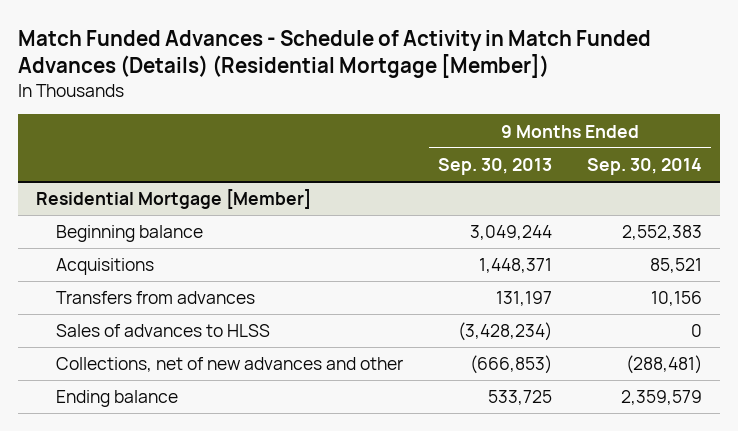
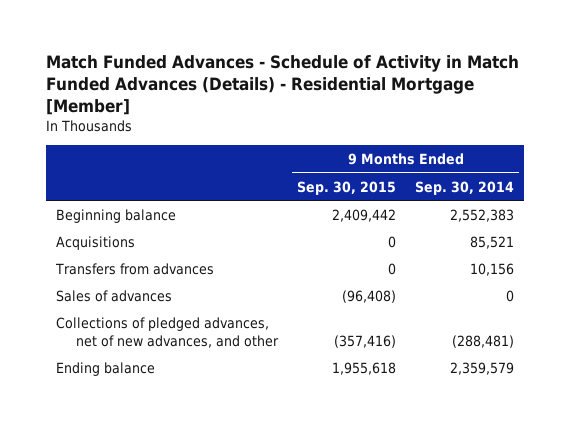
[18,29,652,79] Match Funded Advances - Schedule of Activity in Match Funded Advances (Details) (Residential Mortgage [Member]) -> [45,55,519,116] Match Funded Advances - Schedule of Activity in Match Funded Advances (Details) - Residential Mortgage [Member]
[438,157,553,175] Sep. 30, 2013 -> none
none -> [297,180,397,195] Sep. 30, 2015
[35,189,311,210] Residential Mortgage [Member] -> none
[55,324,270,338] Sales of advances to HLSS -> [55,289,172,302] Sales of advances
[55,357,403,373] Collections, net of new advances and other -> [55,316,280,348] Collections of pledged advances, net of new advances, and other

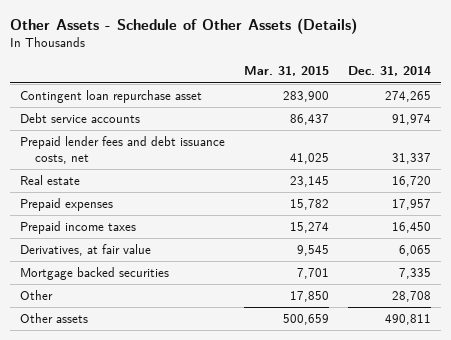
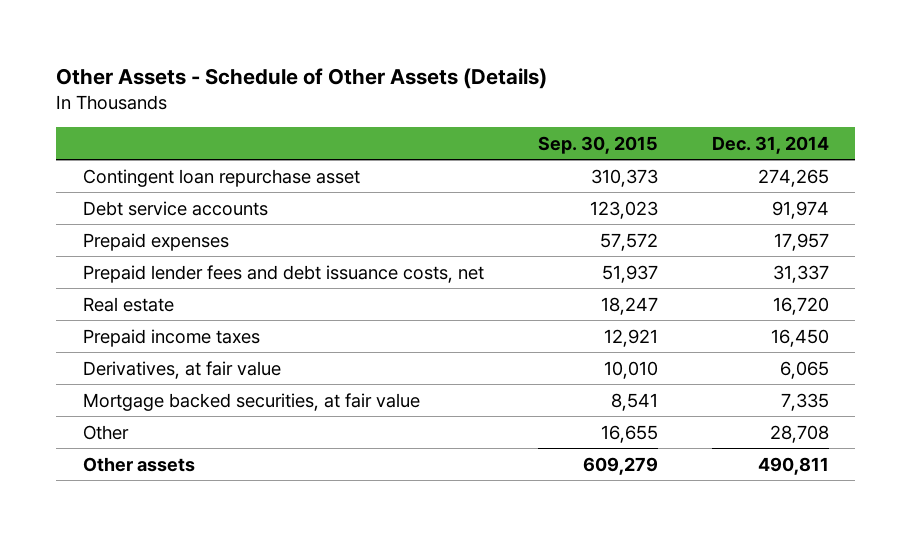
[244,66,330,77] Mar. 31, 2015 -> none
none -> [537,135,658,154] Sep. 30, 2015
[19,197,113,211] Prepaid expenses -> [82,232,229,251] Prepaid expenses
[19,266,169,280] Mortgage backed securities -> [82,392,420,411] Mortgage backed securities, at fair value

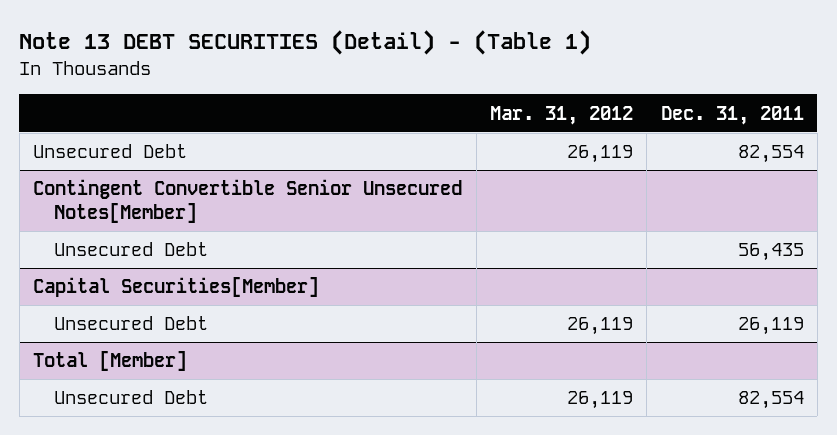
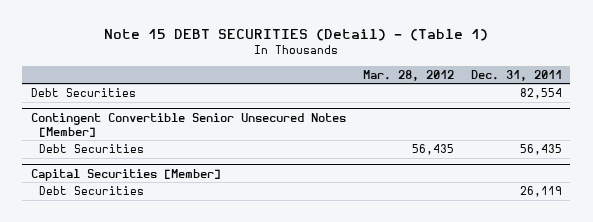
[19,30,592,56] Note 13 DEBT SECURITIES (Detail) - (Table 1) -> [104,29,489,42] Note 15 DEBT SECURITIES (Detail) - (Table 1)
[489,105,633,125] Mar. 31, 2012 -> none
none -> [362,69,454,81] Mar. 28, 2012
[33,351,188,372] Total [Member] -> none
[53,390,208,405] Unsecured Debt -> none
[33,144,188,159] Unsecured Debt -> [30,88,136,98] Debt Securities
[33,179,463,224] Contingent Convertible Senior Unsecured Notes[Member] -> [30,112,346,137] Contingent Convertible Senior Unsecured Notes [Member]
[53,242,208,257] Unsecured Debt -> [38,144,144,154] Debt Securities
[33,277,320,298] Capital Securities[Member] -> [30,168,221,181] Capital Securities [Member]
[53,316,208,331] Unsecured Debt -> [38,186,144,196] Debt Securities

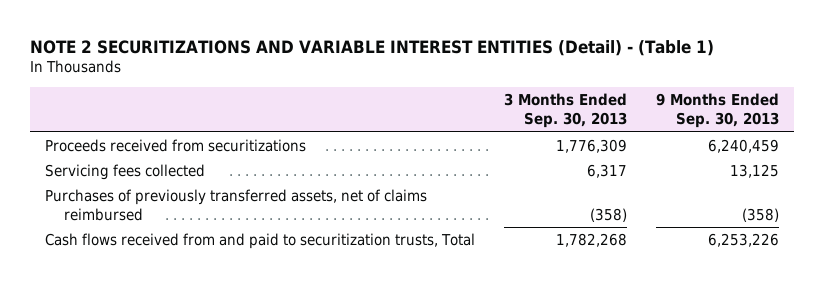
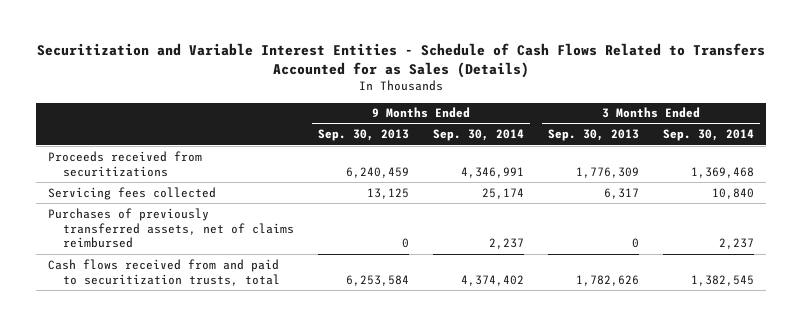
[30,39,715,56] NOTE 2 SECURITIZATIONS AND VARIABLE INTEREST ENTITIES (Detail) - (Table 1) -> [37,42,766,78] Securitization and Variable Interest Entities - Schedule of Cash Flows Related to Transfers Accounted for as Sales (Details)
none -> [432,129,524,142] Sep. 30, 2014
none -> [663,129,755,142] Sep. 30, 2014
[589,208,627,223] (358) -> [631,238,639,249] 0
[742,208,780,223] (358) -> [401,238,409,249] 0
[44,233,475,250] Cash flows received from and paid to securitization trusts, Total -> [47,258,280,286] Cash flows received from and paid to securitization trusts, total
[555,233,627,248] 1,782,268 -> [575,274,639,286] 1,782,626
[708,233,780,248] 6,253,226 -> [345,274,409,286] 6,253,584

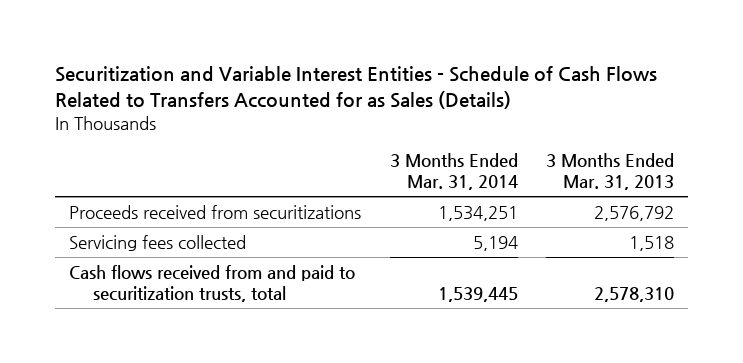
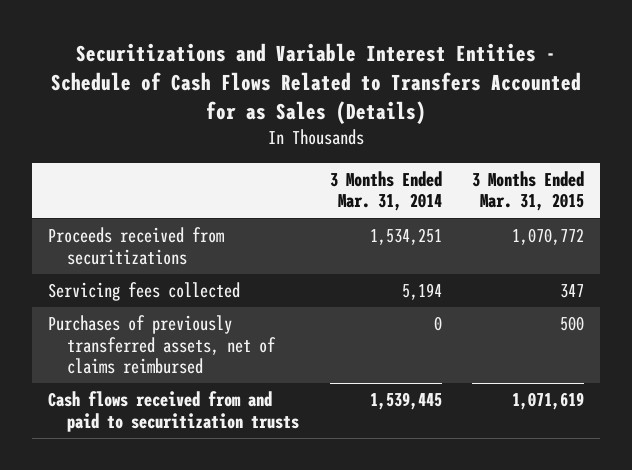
[54,66,657,110] Securitization and Variable Interest Entities - Schedule of Cash Flows Related to Transfers Accounted for as Sales (Details) -> [50,43,581,124] Securitizations and Variable Interest Entities - Schedule of Cash Flows Related to Transfers Accounted for as Sales (Details)
[546,152,675,190] 3 Months Ended Mar. 31, 2013 -> none
none -> [472,170,585,212] 3 Months Ended Mar. 31, 2015
none -> [47,315,276,375] Purchases of previously transferred assets, net of claims reimbursed
[68,264,355,302] Cash flows received from and paid to securitization trusts, total -> [47,391,299,432] Cash flows received from and paid to securitization trusts

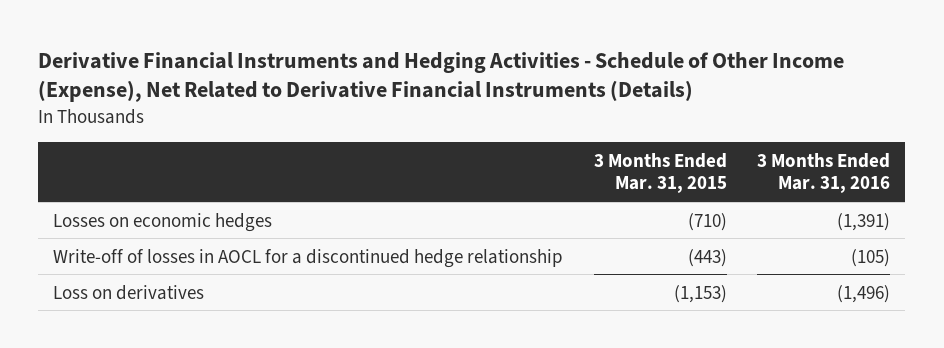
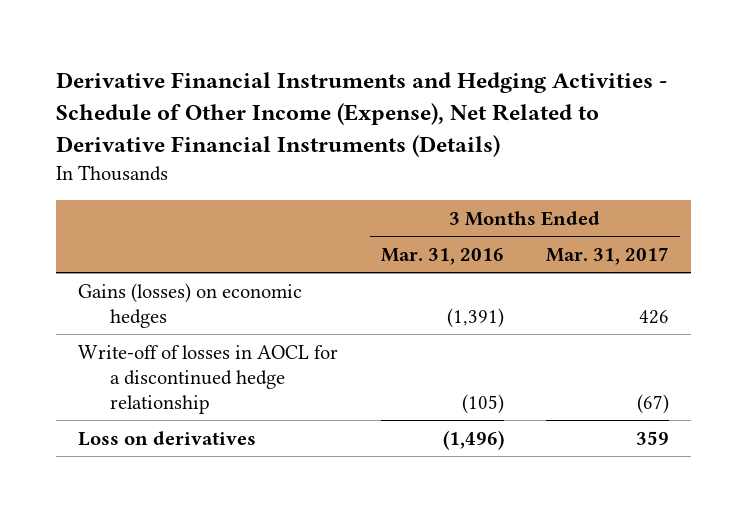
[593,152,727,194] 3 Months Ended Mar. 31, 2015 -> none
none -> [546,246,670,265] Mar. 31, 2017
[53,212,273,232] Losses on economic hedges -> [77,282,302,328] Gains (losses) on economic hedges

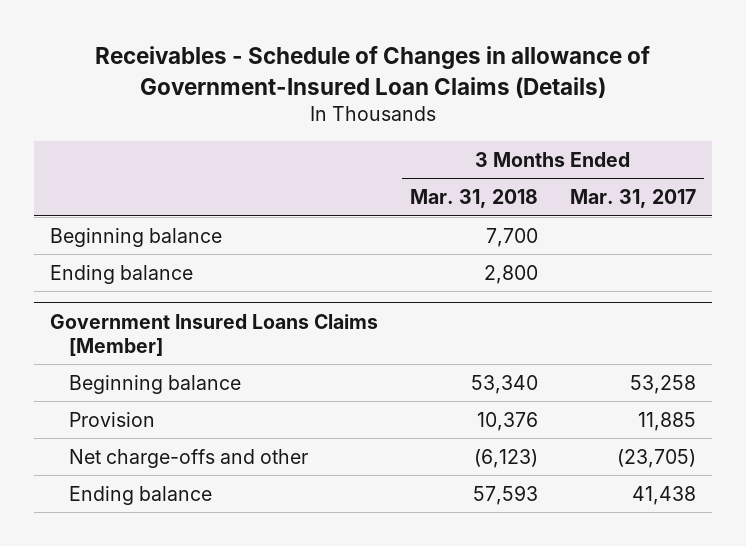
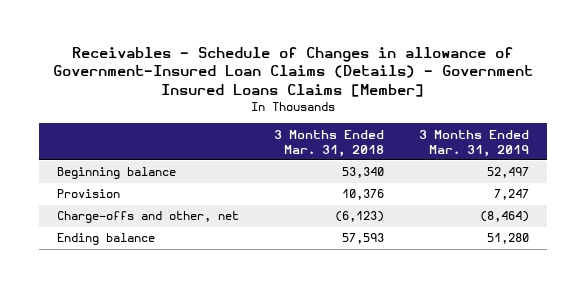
[94,46,650,98] Receivables - Schedule of Changes in allowance of Government-Insured Loan Claims (Details) -> [52,46,533,98] Receivables - Schedule of Changes in allowance of Government-Insured Loan Claims (Details) - Government Insured Loans Claims [Member]
[569,189,696,209] Mar. 31, 2017 -> none
none -> [419,129,530,157] 3 Months Ended Mar. 31, 2019
[49,227,222,247] Beginning balance -> none
[49,264,193,284] Ending balance -> none
[49,313,378,356] Government Insured Loans Claims [Member] -> none
[69,448,309,468] Net charge-offs and other -> [56,211,239,224] Charge-offs and other, net

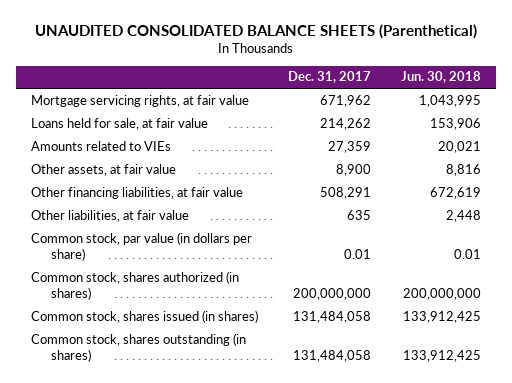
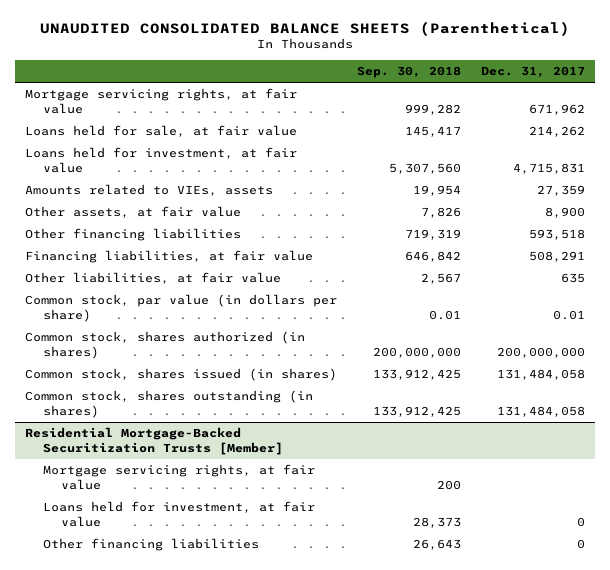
[400,71,481,84] Jun. 30, 2018 -> none
none -> [357,66,462,79] Sep. 30, 2018
none -> [24,147,297,174] Loans held for investment, at fair value
[31,140,172,151] Amounts related to VIEs -> [24,184,273,197] Amounts related to VIEs, assets
none -> [24,228,241,242] Other financing liabilities
[31,186,244,199] Other financing liabilities, at fair value -> [24,250,313,264] Financing liabilities, at fair value
none -> [24,427,283,456] Residential Mortgage-Backed Securitization Trusts [Member]
none -> [42,464,315,491] Mortgage servicing rights, at fair value
none -> [42,501,315,528] Loans held for investment, at fair value
none -> [42,538,259,552] Other financing liabilities

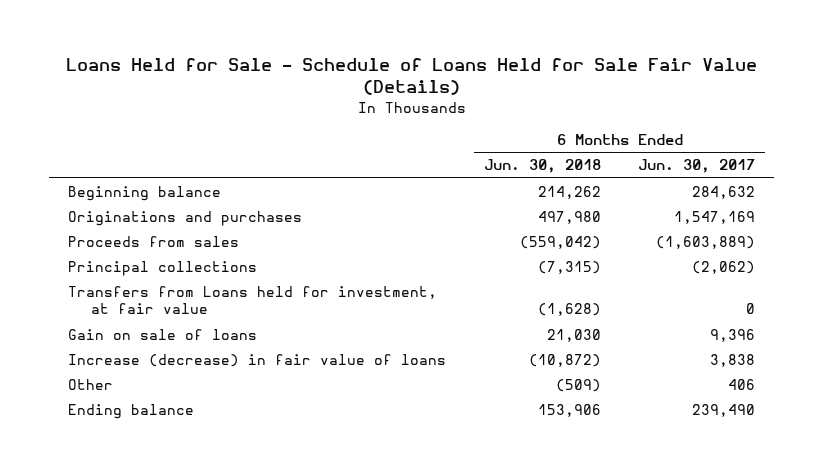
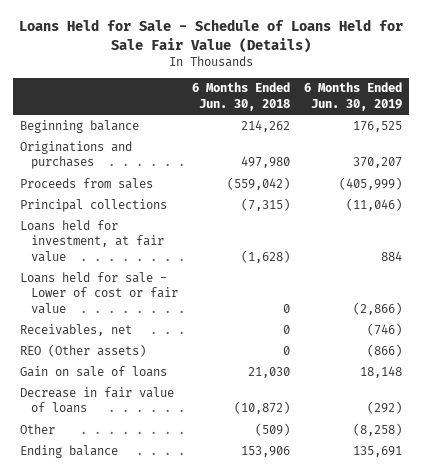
[638,159,756,174] Jun. 30, 2017 -> none
none -> [304,82,403,111] 6 Months Ended Jun. 30, 2019
[68,286,438,315] Transfers from Loans held for investment, at fair value -> [19,219,165,262] Loans held for investment, at fair value
none -> [19,271,179,314] Loans held for sale - Lower of cost or fair value
none -> [19,323,132,336] Receivables, net
none -> [19,343,146,357] REO (Other assets)
[68,354,447,368] Increase (decrease) in fair value of loans -> [19,386,174,414] Decrease in fair value of loans

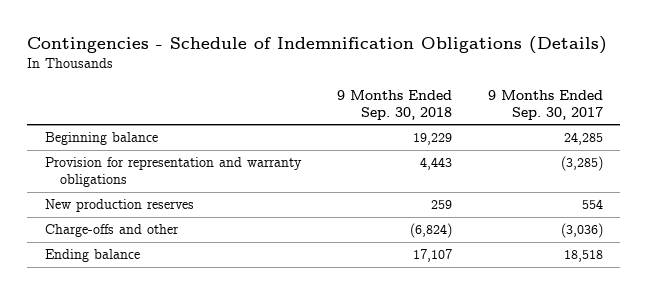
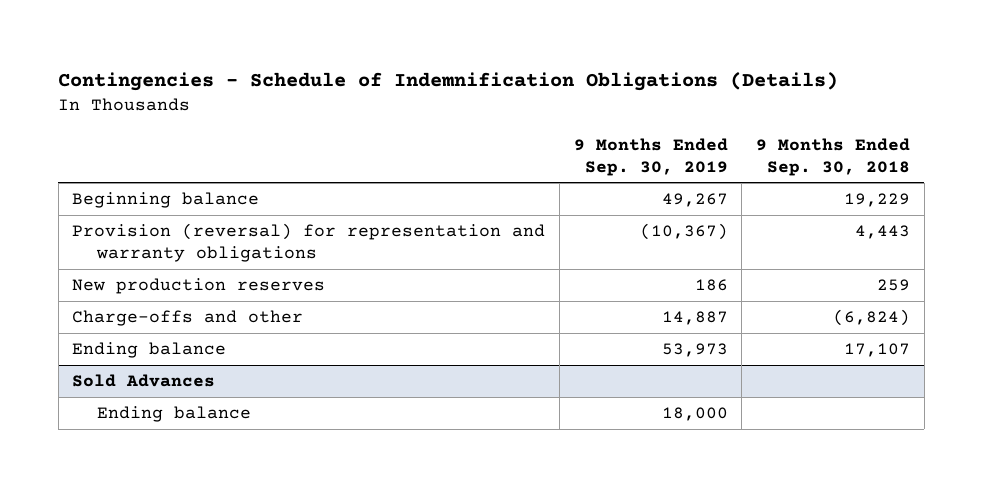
[487,89,603,120] 9 Months Ended Sep. 30, 2017 -> none
none -> [573,137,728,176] 9 Months Ended Sep. 30, 2019
[45,157,303,188] Provision for representation and warranty obligations -> [72,223,546,263] Provision (reversal) for representation and warranty obligations
none -> [72,374,216,388] Sold Advances
none -> [97,406,252,423] Ending balance

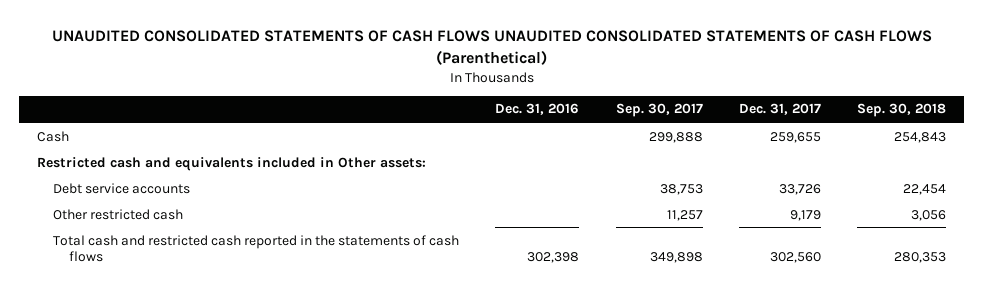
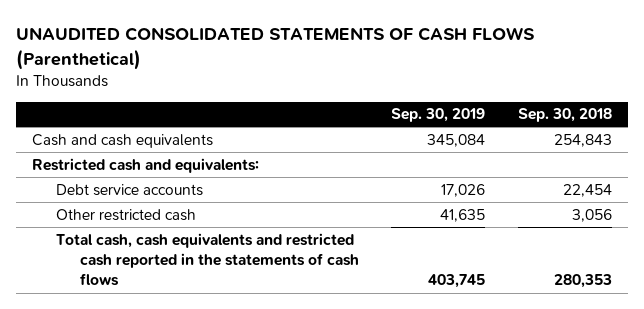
[51,30,932,65] UNAUDITED CONSOLIDATED STATEMENTS OF CASH FLOWS UNAUDITED CONSOLIDATED STATEMENTS OF CASH FLOWS (Parenthetical) -> [15,27,535,70] UNAUDITED CONSOLIDATED STATEMENTS OF CASH FLOWS (Parenthetical)
[495,103,580,116] Dec. 31, 2016 -> none
[615,103,703,118] Sep. 30, 2017 -> none
[738,103,821,116] Dec. 31, 2017 -> none
none -> [391,108,486,123] Sep. 30, 2019
[37,130,70,142] Cash -> [32,133,214,148] Cash and cash equivalents
[37,156,427,171] Restricted cash and equivalents included in Other assets: -> [32,157,260,173] Restricted cash and equivalents:
[53,234,460,263] Total cash and restricted cash reported in the statements of cash flows -> [55,232,359,287] Total cash, cash equivalents and restricted cash reported in the statements of cash flows

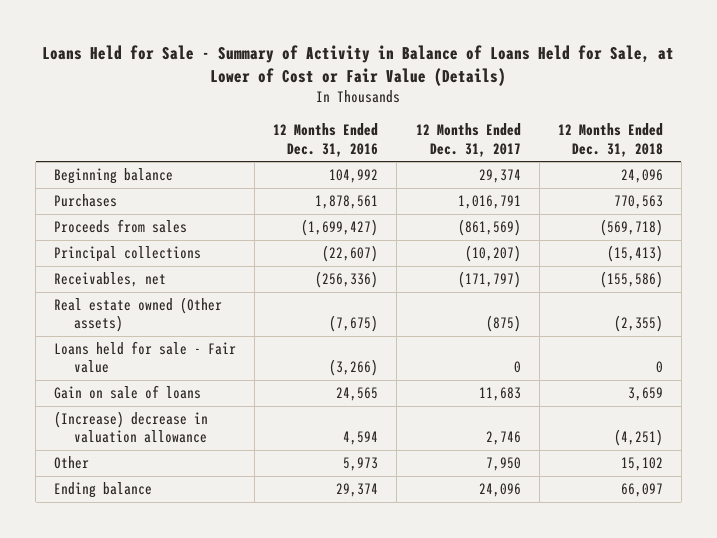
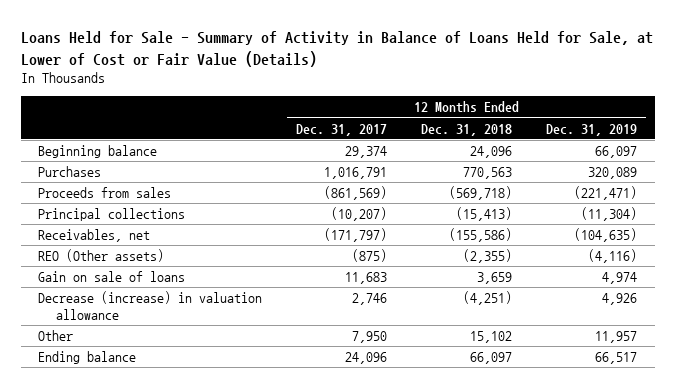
[273,123,379,157] 12 Months Ended Dec. 31, 2016 -> none
none -> [546,123,638,136] Dec. 31, 2019
[54,341,237,374] Loans held for sale - Fair value -> none
[54,297,223,333] Real estate owned (Other assets) -> [37,249,164,263] REO (Other assets)
[54,411,209,444] (Increase) decrease in valuation allowance -> [37,291,262,321] Decrease (increase) in valuation allowance

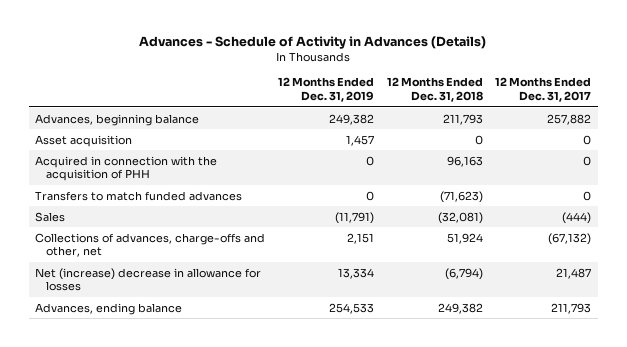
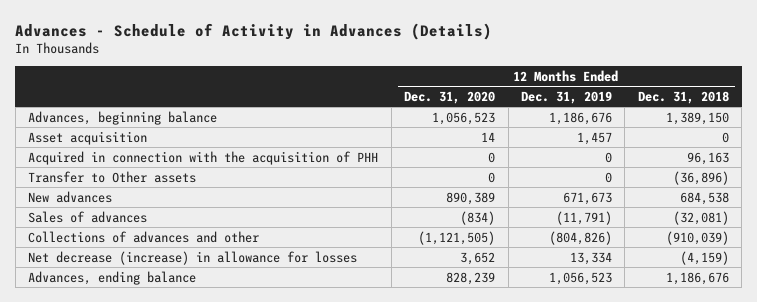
[495,77,592,103] 12 Months Ended Dec. 31, 2017 -> none
none -> [404,90,496,104] Dec. 31, 2020
[328,113,374,125] 249,382 -> [548,111,612,125] 1,186,676
[442,113,483,125] 211,793 -> [665,111,729,125] 1,389,150
[35,190,243,201] Transfers to match funded advances -> none
none -> [28,170,197,183] Transfer to Other assets
none -> [28,190,113,203] New advances
[35,211,66,222] Sales -> [28,210,148,223] Sales of advances
[35,232,266,258] Collections of advances, charge-offs and other, net -> [28,230,260,243] Collections of advances and other
[346,232,374,244] 2,151 -> [548,230,612,245] (804,826)
[446,232,483,244] 51,924 -> [665,230,729,245] (910,039)
[35,267,262,292] Net (increase) decrease in allowance for losses -> [28,250,358,265] Net decrease (increase) in allowance for losses
[444,267,483,280] (6,794) -> [679,250,729,265] (4,159)
[328,302,374,314] 254,533 -> [548,271,612,285] 1,056,523
[437,302,483,314] 249,382 -> [665,271,729,285] 1,186,676

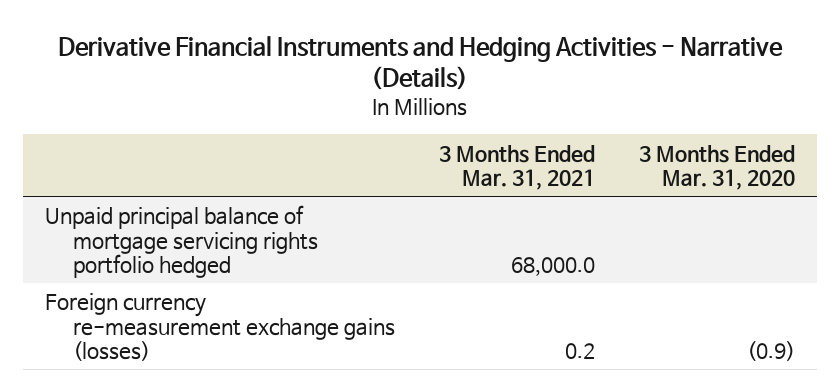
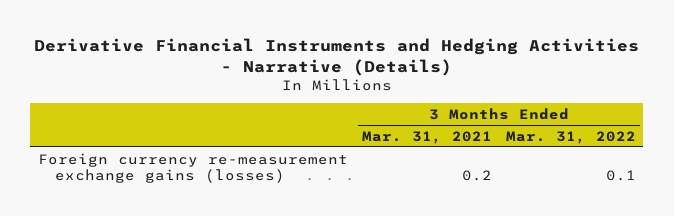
[638,144,795,190] 3 Months Ended Mar. 31, 2020 -> none
none -> [506,130,637,144] Mar. 31, 2022
[44,205,318,278] Unpaid principal balance of mortgage servicing rights portfolio hedged -> none

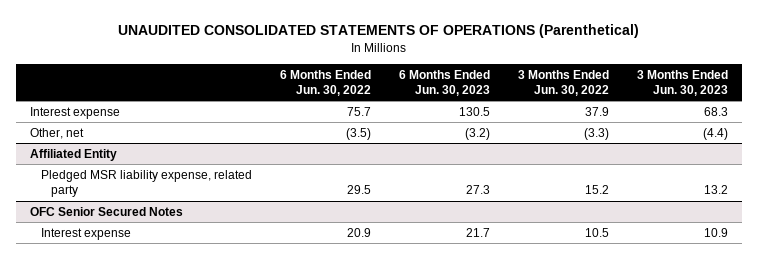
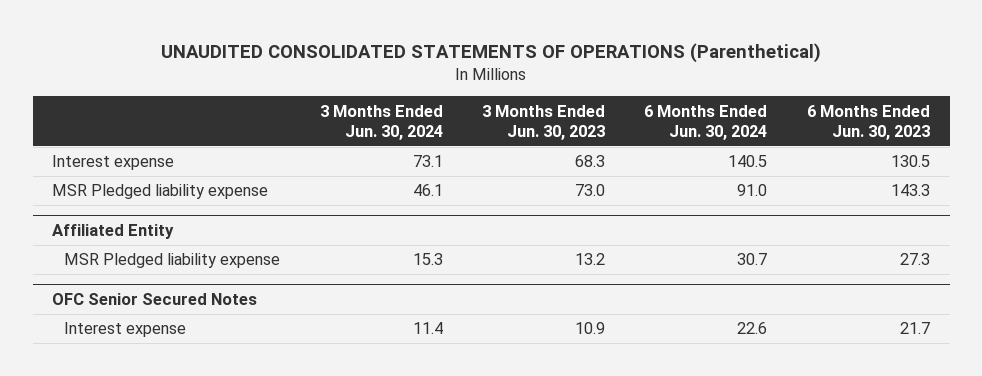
[279,69,371,96] 6 Months Ended Jun. 30, 2022 -> none
[518,69,610,96] 3 Months Ended Jun. 30, 2022 -> none
none -> [319,104,443,141] 3 Months Ended Jun. 30, 2024
none -> [644,104,768,141] 6 Months Ended Jun. 30, 2024
[30,127,85,139] Other, net -> none
none -> [52,184,269,200] MSR Pledged liability expense
[40,169,252,198] Pledged MSR liability expense, related party -> [64,253,281,269] MSR Pledged liability expense

